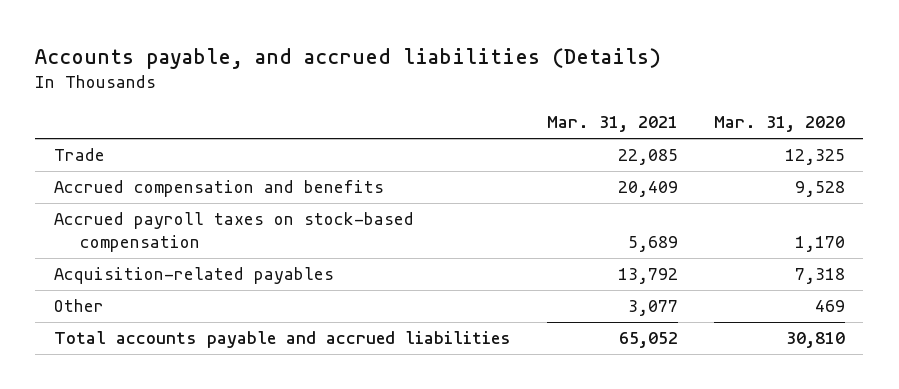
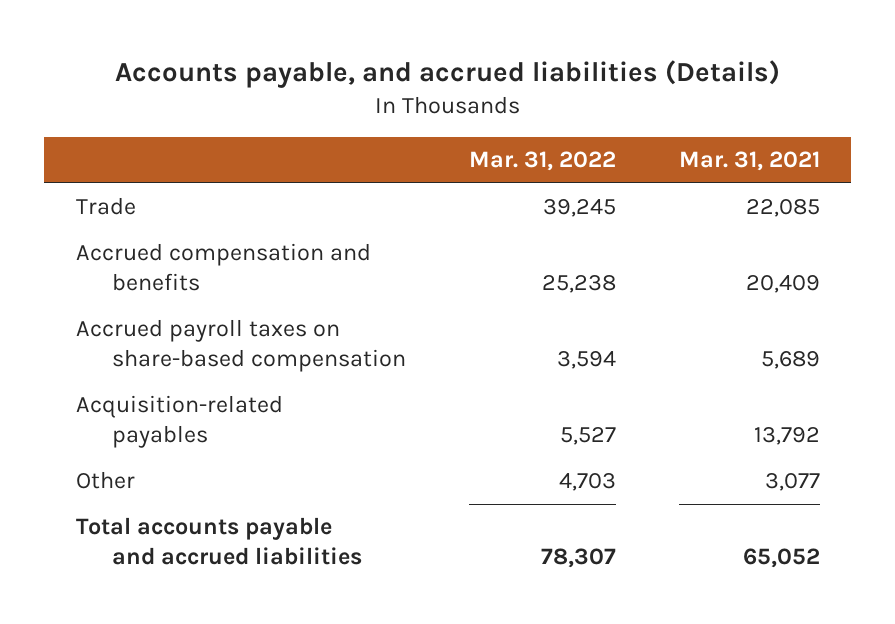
[714,116,846,133] Mar. 31, 2020 -> none
none -> [468,151,616,172] Mar. 31, 2022
[53,212,414,253] Accrued payroll taxes on stock-based compensation -> [75,319,407,373] Accrued payroll taxes on share-based compensation

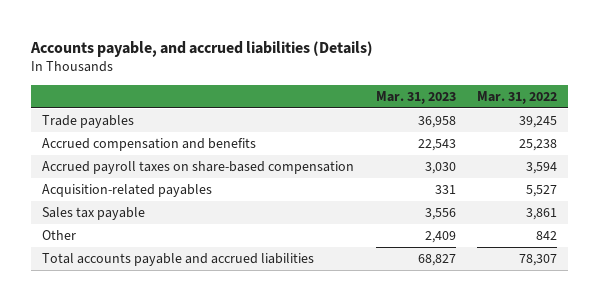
[678,151,820,172] Mar. 31, 2021 -> none
none -> [375,91,456,105] Mar. 31, 2023
[75,197,136,216] Trade -> [42,114,135,128] Trade payables
none -> [42,206,146,220] Sales tax payable
[558,473,616,492] 4,703 -> [536,230,558,240] 842

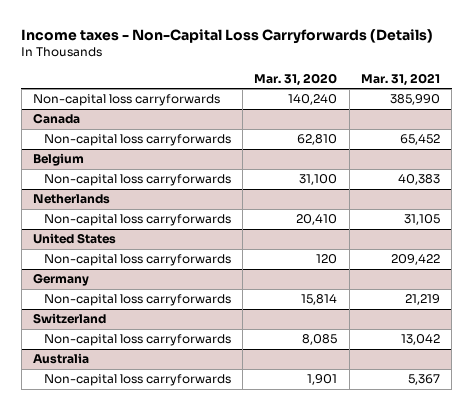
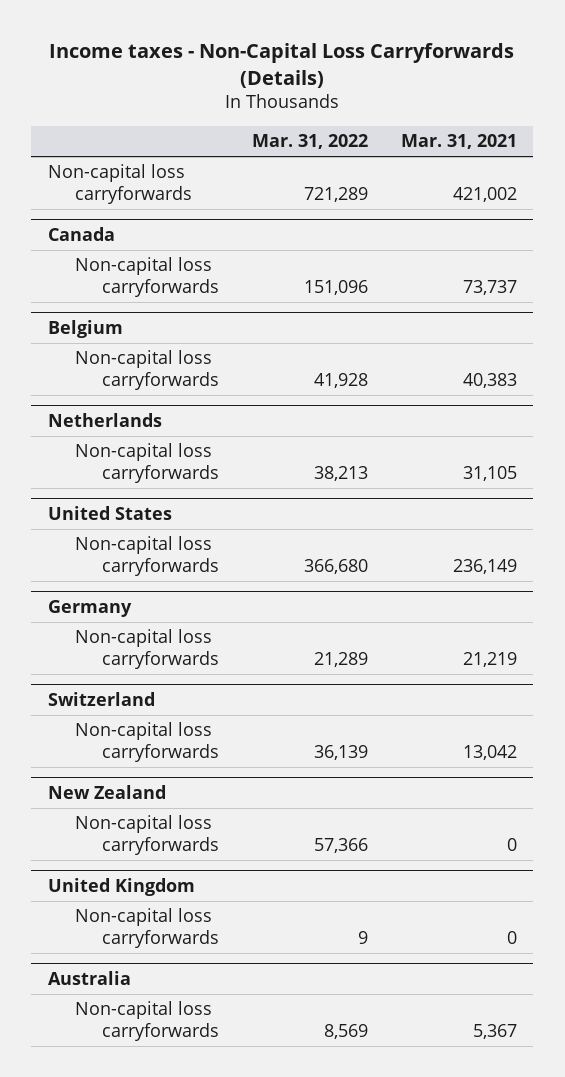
[254,72,338,86] Mar. 31, 2020 -> none
none -> [252,134,369,150] Mar. 31, 2022
[389,94,440,106] 385,990 -> [453,187,518,203] 421,002
[399,134,440,146] 65,452 -> [463,280,518,296] 73,737
[390,254,440,266] 209,422 -> [453,559,518,575] 236,149
none -> [47,785,166,800] New Zealand
none -> [74,815,220,856] Non-capital loss carryforwards
none -> [47,878,195,897] United Kingdom
none -> [74,908,220,949] Non-capital loss carryforwards

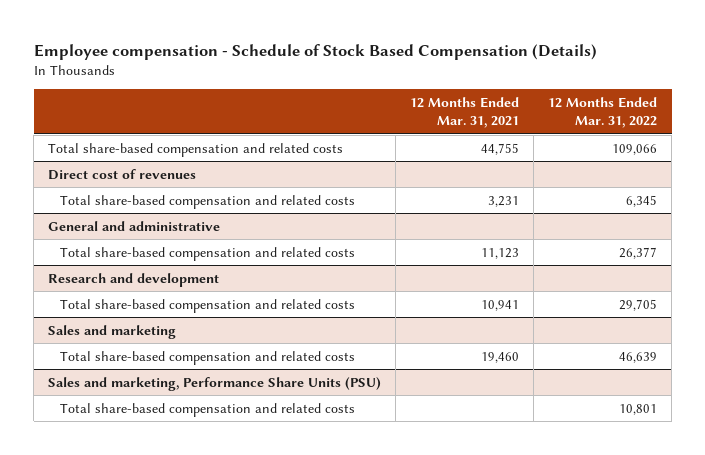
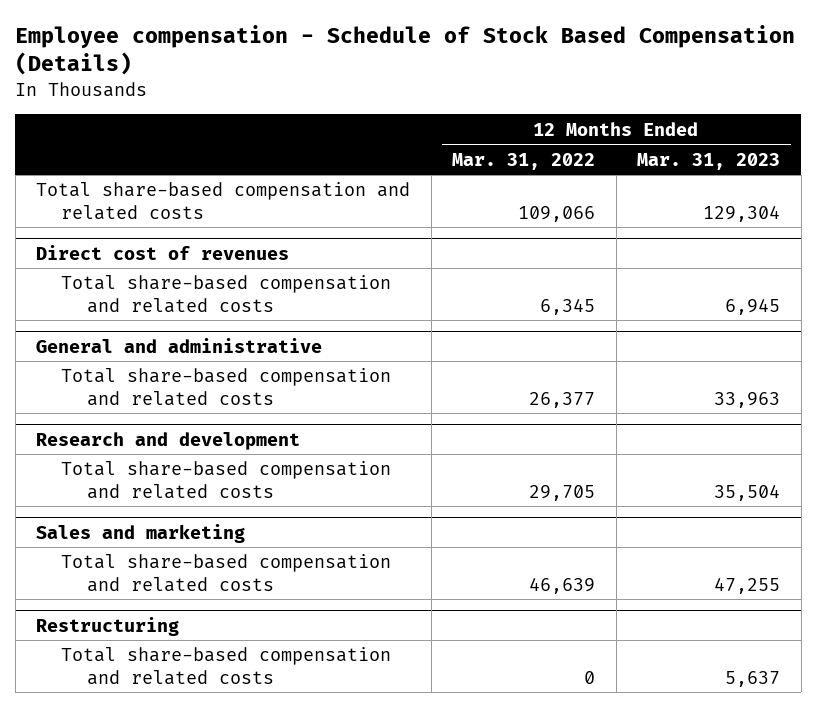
[410,96,520,129] 12 Months Ended Mar. 31, 2021 -> none
none -> [637,152,781,170] Mar. 31, 2023
[48,376,382,391] Sales and marketing, Performance Share Units (PSU) -> none
none -> [36,616,180,636] Restructuring
[619,403,658,415] 10,801 -> [584,670,596,684] 0

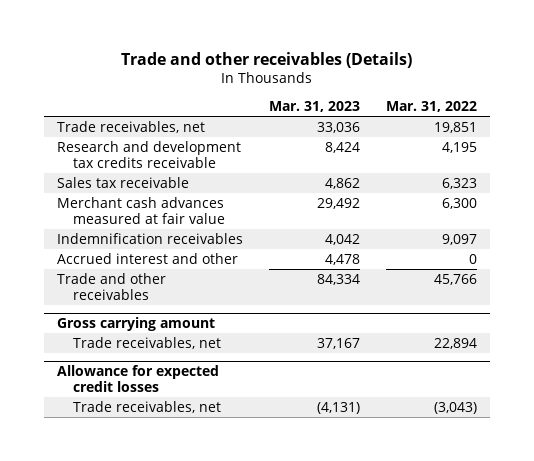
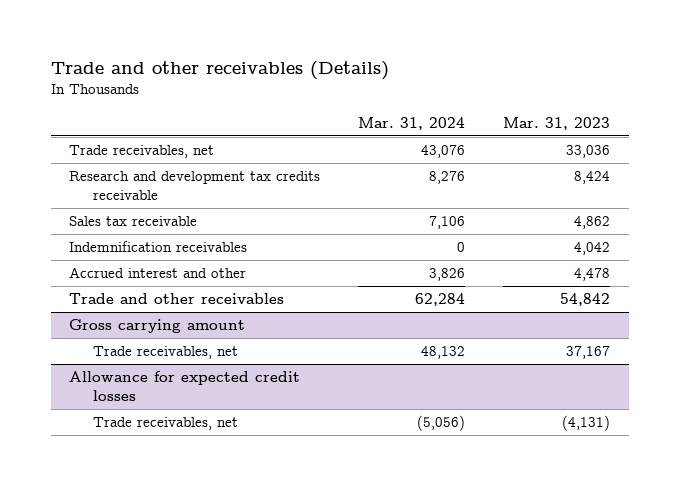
[386,101,478,113] Mar. 31, 2022 -> none
none -> [358,116,466,130] Mar. 31, 2024
[56,196,225,224] Merchant cash advances measured at fair value -> none
[317,273,361,285] 84,334 -> [559,293,610,307] 54,842

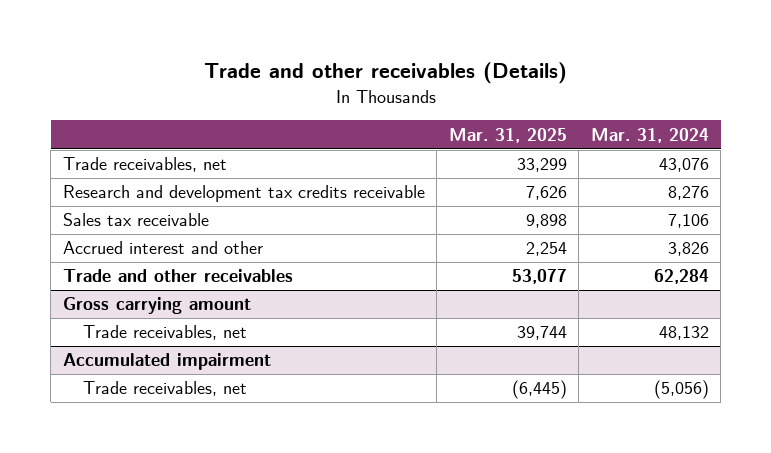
[502,116,610,130] Mar. 31, 2023 -> none
none -> [448,127,567,143] Mar. 31, 2025
[69,241,248,253] Indemnification receivables -> none
[69,371,301,402] Allowance for expected credit losses -> [62,353,271,371] Accumulated impairment

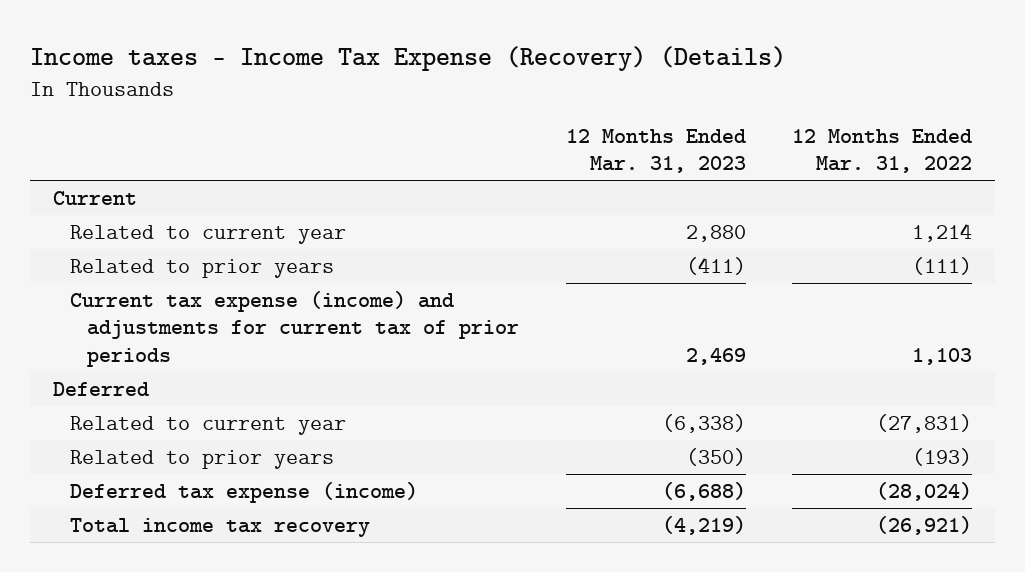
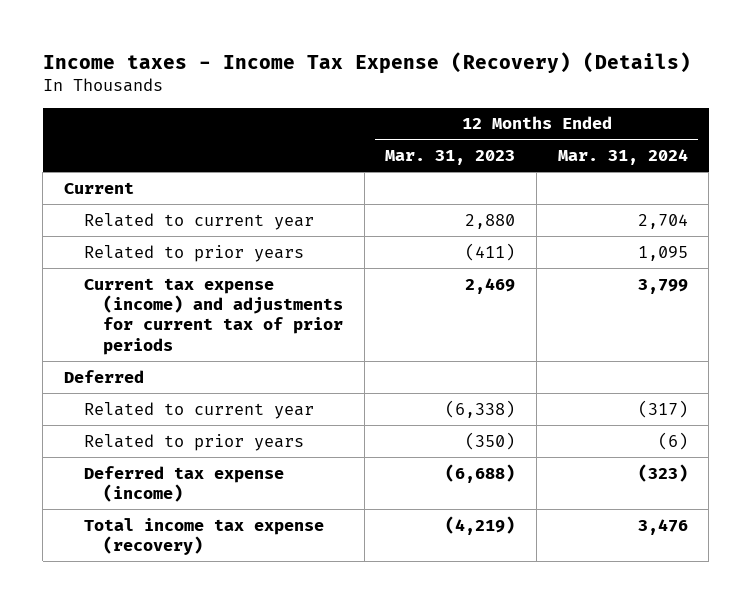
[791,128,972,174] 12 Months Ended Mar. 31, 2022 -> none
none -> [557,149,688,166] Mar. 31, 2024
[70,517,371,537] Total income tax recovery -> [83,517,324,555] Total income tax expense (recovery)

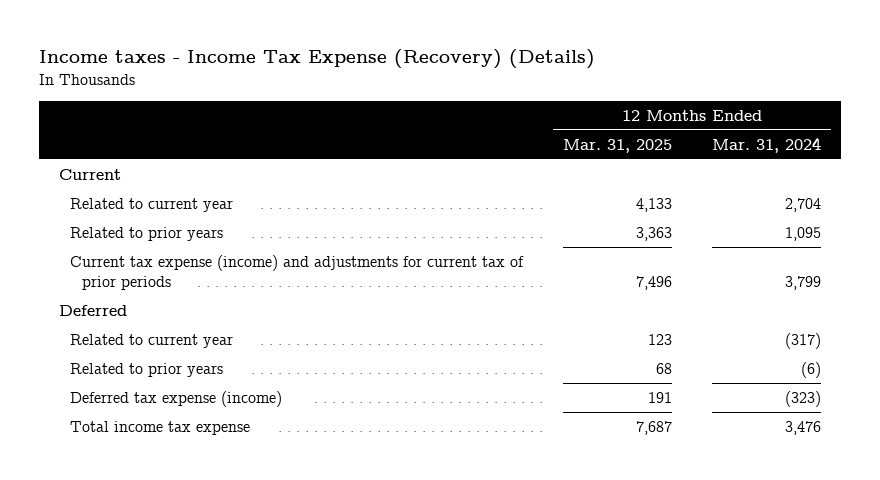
[385,150,516,166] Mar. 31, 2023 -> none
none -> [563,138,673,153] Mar. 31, 2025
[83,517,324,555] Total income tax expense (recovery) -> [70,420,251,435] Total income tax expense

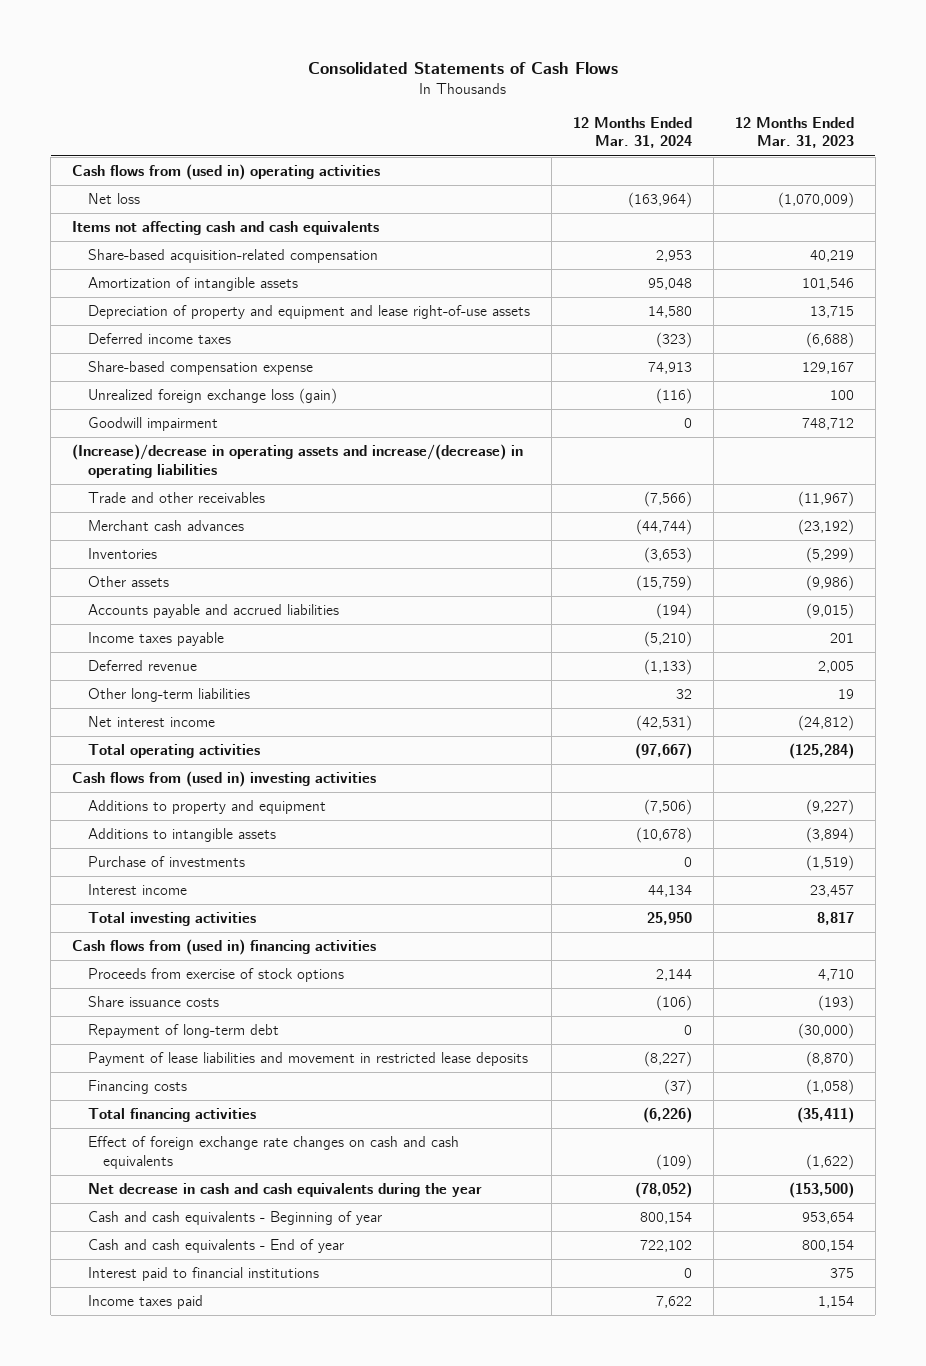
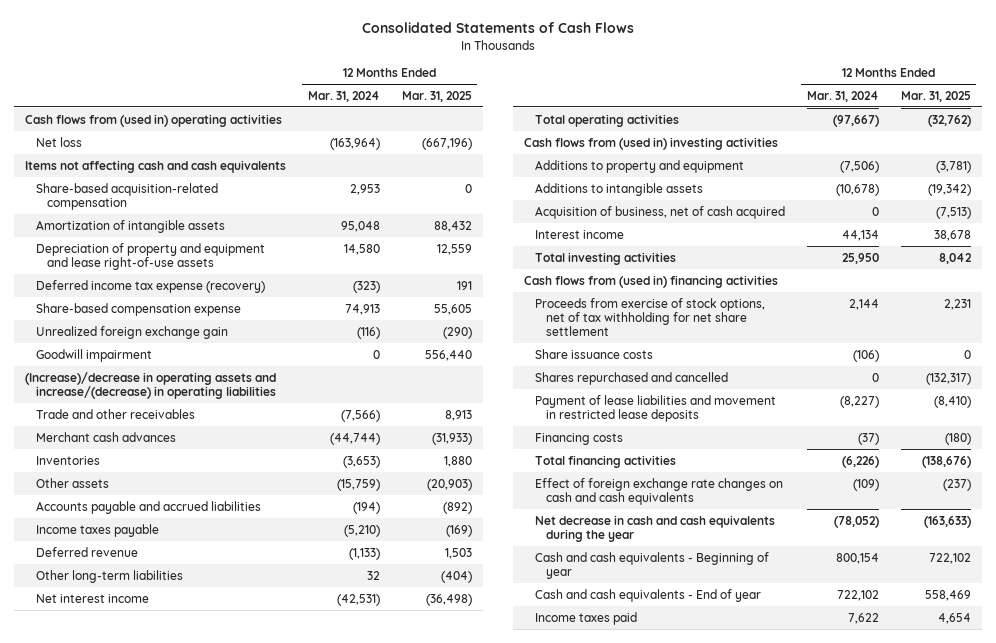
[734,117,854,149] 12 Months Ended Mar. 31, 2023 -> none
none -> [401,90,472,102] Mar. 31, 2025
[87,333,231,345] Deferred income taxes -> [36,279,266,293] Deferred income tax expense (recovery)
[87,388,337,405] Unrealized foreign exchange loss (gain) -> [36,325,229,339] Unrealized foreign exchange gain
[87,856,245,868] Purchase of investments -> none
none -> [535,205,786,219] Acquisition of business, net of cash acquired
[87,968,344,983] Proceeds from exercise of stock options -> [535,297,766,337] Proceeds from exercise of stock options, net of tax withholding for net share settlement
[87,1024,279,1039] Repayment of long-term debt -> none
none -> [535,371,729,385] Shares repurchased and cancelled
[87,1267,319,1282] Interest paid to financial institutions -> none

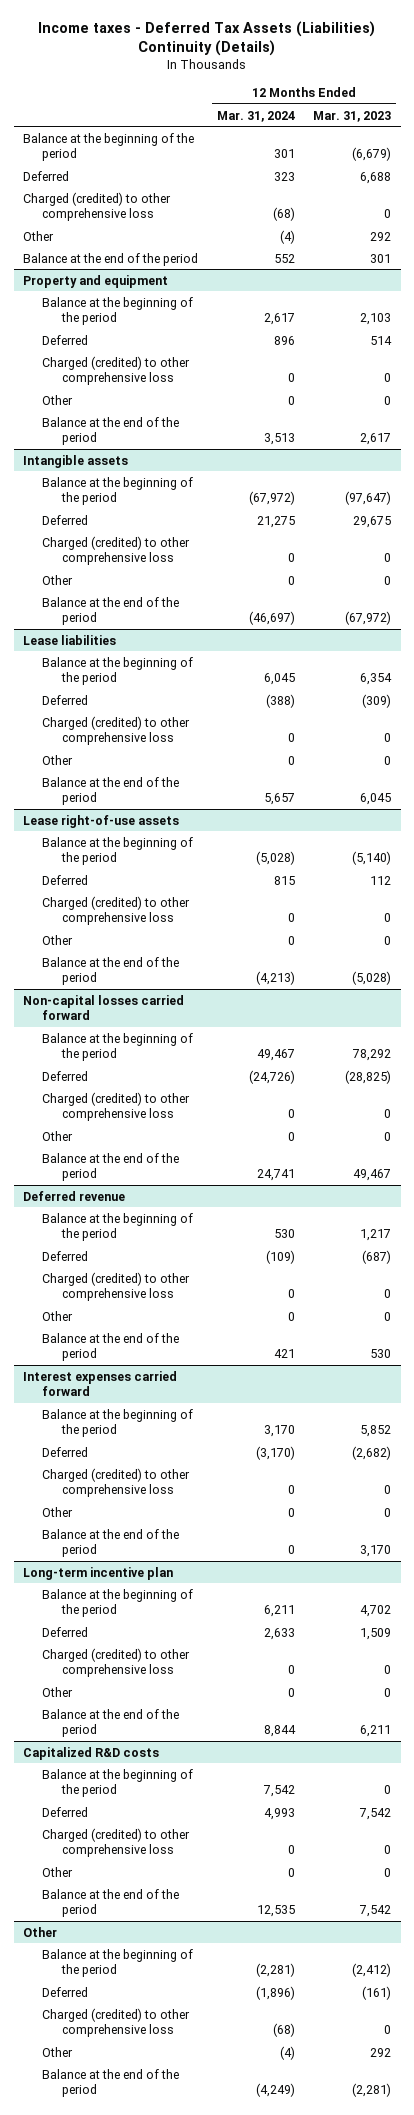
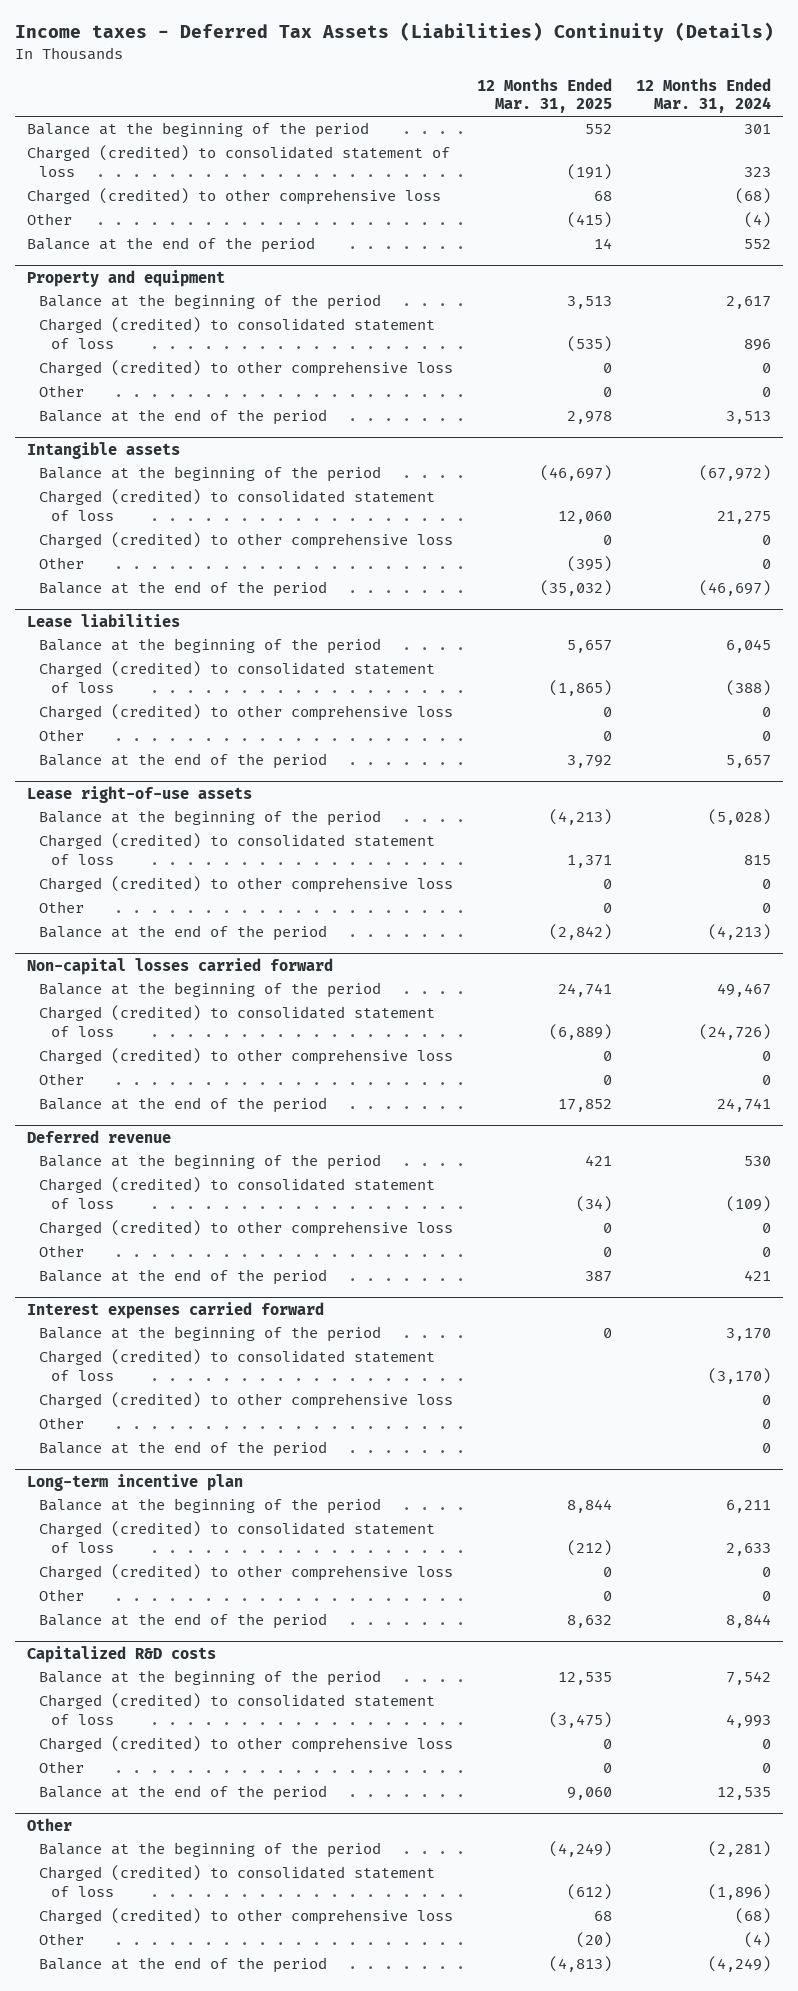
[313,110,392,122] Mar. 31, 2023 -> none
none -> [476,78,612,114] 12 Months Ended Mar. 31, 2025
[22,170,69,181] Deferred -> [26,145,450,177] Charged (credited) to consolidated statement of loss
[42,334,89,345] Deferred -> [38,317,435,349] Charged (credited) to consolidated statement of loss
[42,514,89,525] Deferred -> [38,489,435,521] Charged (credited) to consolidated statement of loss
[42,694,89,705] Deferred -> [38,661,435,693] Charged (credited) to consolidated statement of loss
[42,874,89,885] Deferred -> [38,833,435,865] Charged (credited) to consolidated statement of loss
[42,1070,89,1081] Deferred -> [38,1005,435,1037] Charged (credited) to consolidated statement of loss
[42,1250,89,1261] Deferred -> [38,1177,435,1209] Charged (credited) to consolidated statement of loss
[42,1446,89,1457] Deferred -> [38,1349,435,1381] Charged (credited) to consolidated statement of loss
[42,1626,89,1637] Deferred -> [38,1521,435,1553] Charged (credited) to consolidated statement of loss
[42,1806,89,1817] Deferred -> [38,1693,435,1725] Charged (credited) to consolidated statement of loss
[42,1986,89,1997] Deferred -> [38,1865,435,1897] Charged (credited) to consolidated statement of loss

